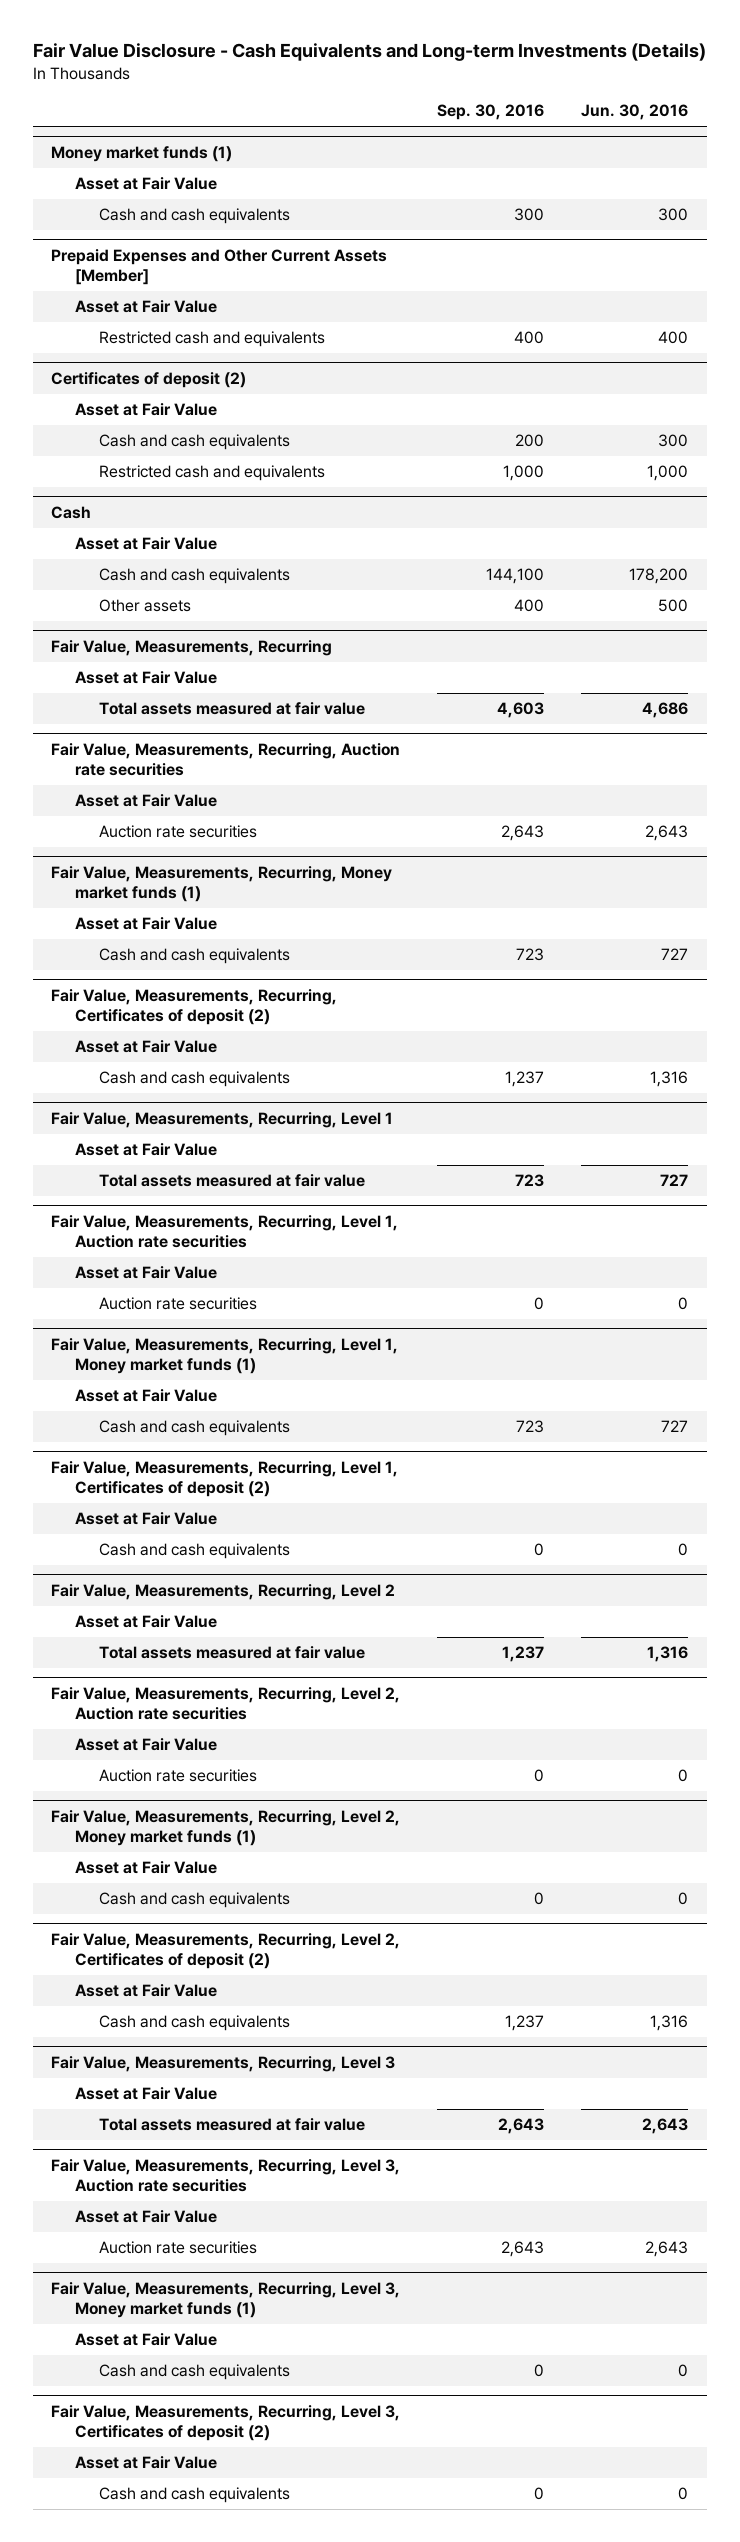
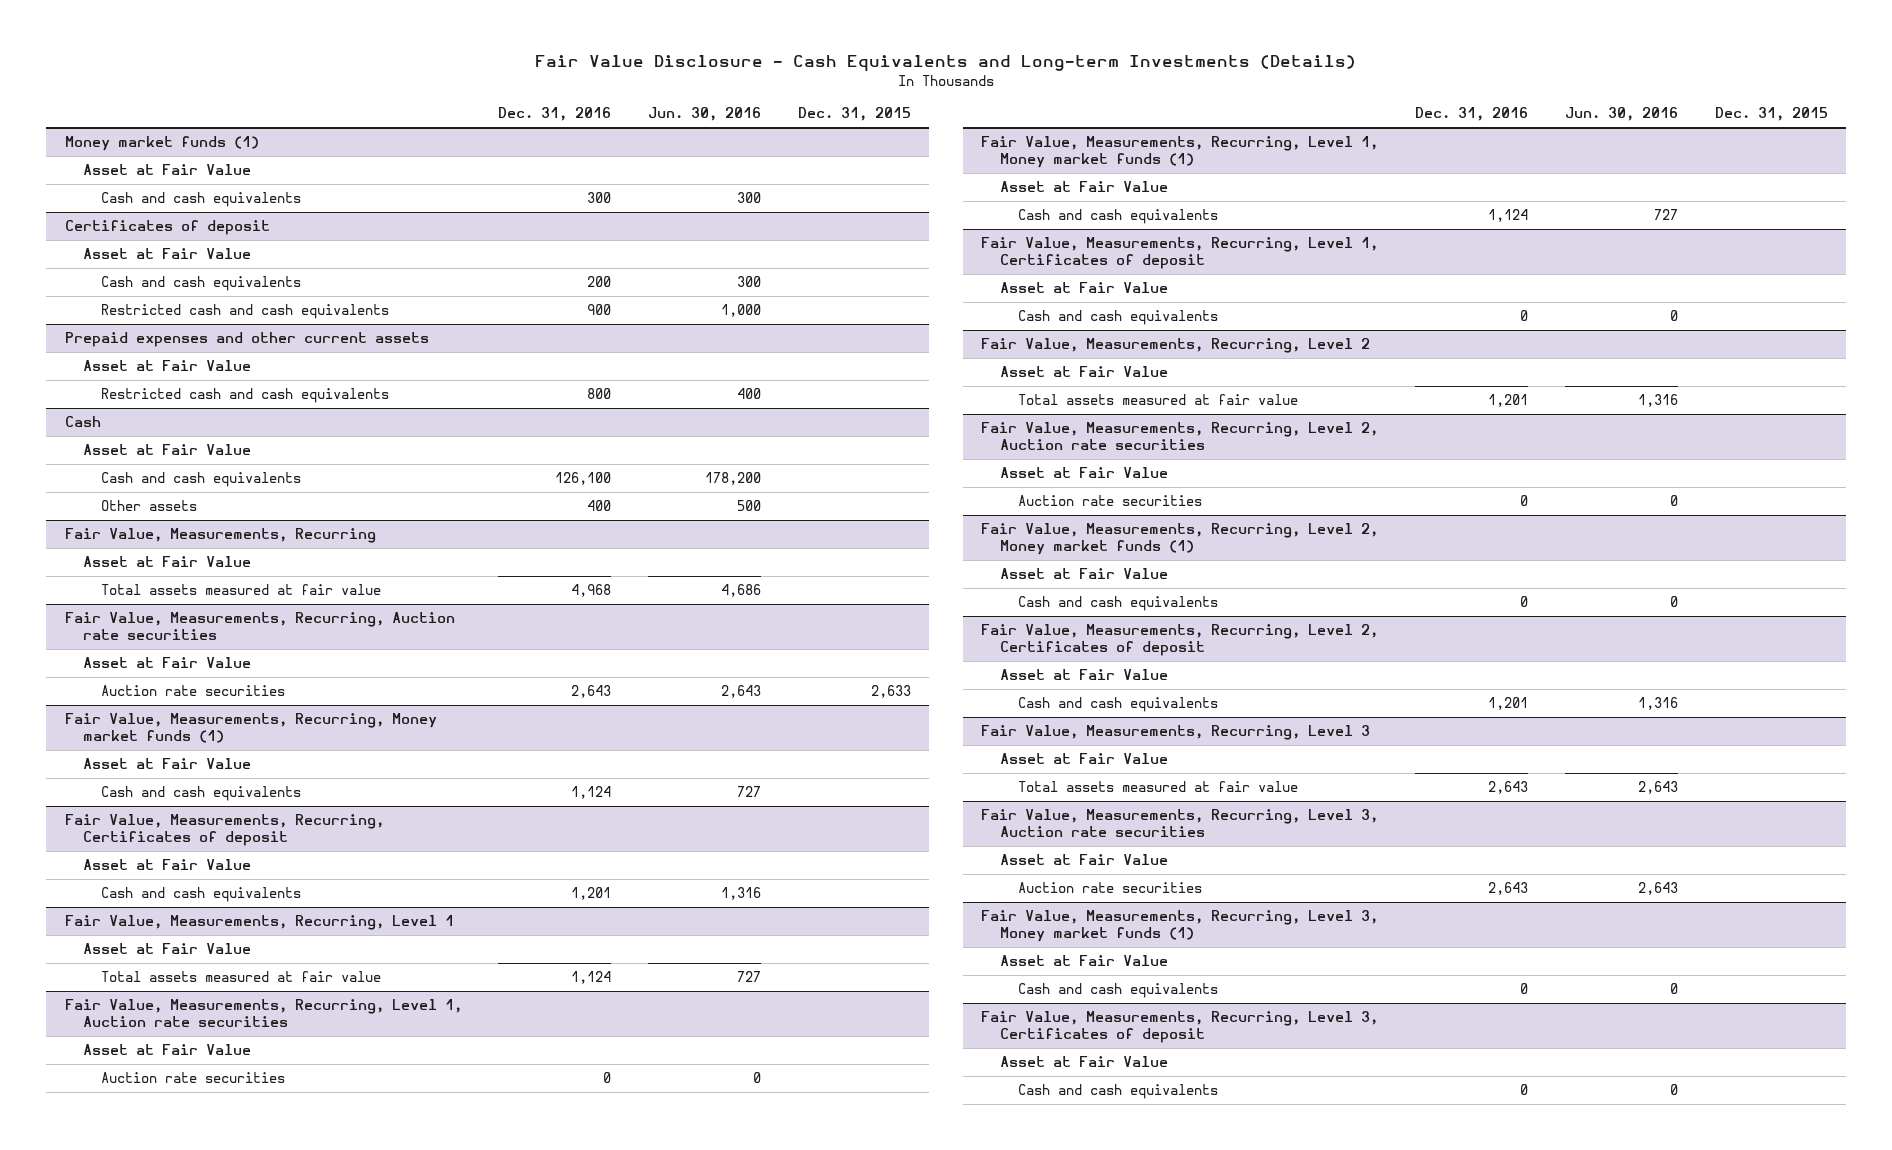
[437,104,545,121] Sep. 30, 2016 -> none
none -> [498,107,612,122] Dec. 31, 2016
none -> [797,107,911,122] Dec. 31, 2015
[51,249,388,285] Prepaid Expenses and Other Current Assets [Member] -> none
[75,300,218,314] Asset at Fair Value -> none
[98,331,325,348] Restricted cash and equivalents -> none
[51,372,247,389] Certificates of deposit (2) -> [64,220,270,236] Certificates of deposit
[98,465,325,482] Restricted cash and equivalents -> [101,304,390,320] Restricted cash and cash equivalents
none -> [64,332,429,348] Prepaid expenses and other current assets
none -> [82,360,251,372] Asset at Fair Value
none -> [101,388,390,404] Restricted cash and cash equivalents
[51,989,338,1025] Fair Value, Measurements, Recurring, Certificates of deposit (2) -> [64,814,384,847] Fair Value, Measurements, Recurring, Certificates of deposit
[51,1461,399,1497] Fair Value, Measurements, Recurring, Level 1, Certificates of deposit (2) -> [981,237,1379,270] Fair Value, Measurements, Recurring, Level 1, Certificates of deposit
[51,1933,401,1969] Fair Value, Measurements, Recurring, Level 2, Certificates of deposit (2) -> [981,624,1379,657] Fair Value, Measurements, Recurring, Level 2, Certificates of deposit
[51,2405,401,2441] Fair Value, Measurements, Recurring, Level 3, Certificates of deposit (2) -> [981,1011,1379,1044] Fair Value, Measurements, Recurring, Level 3, Certificates of deposit

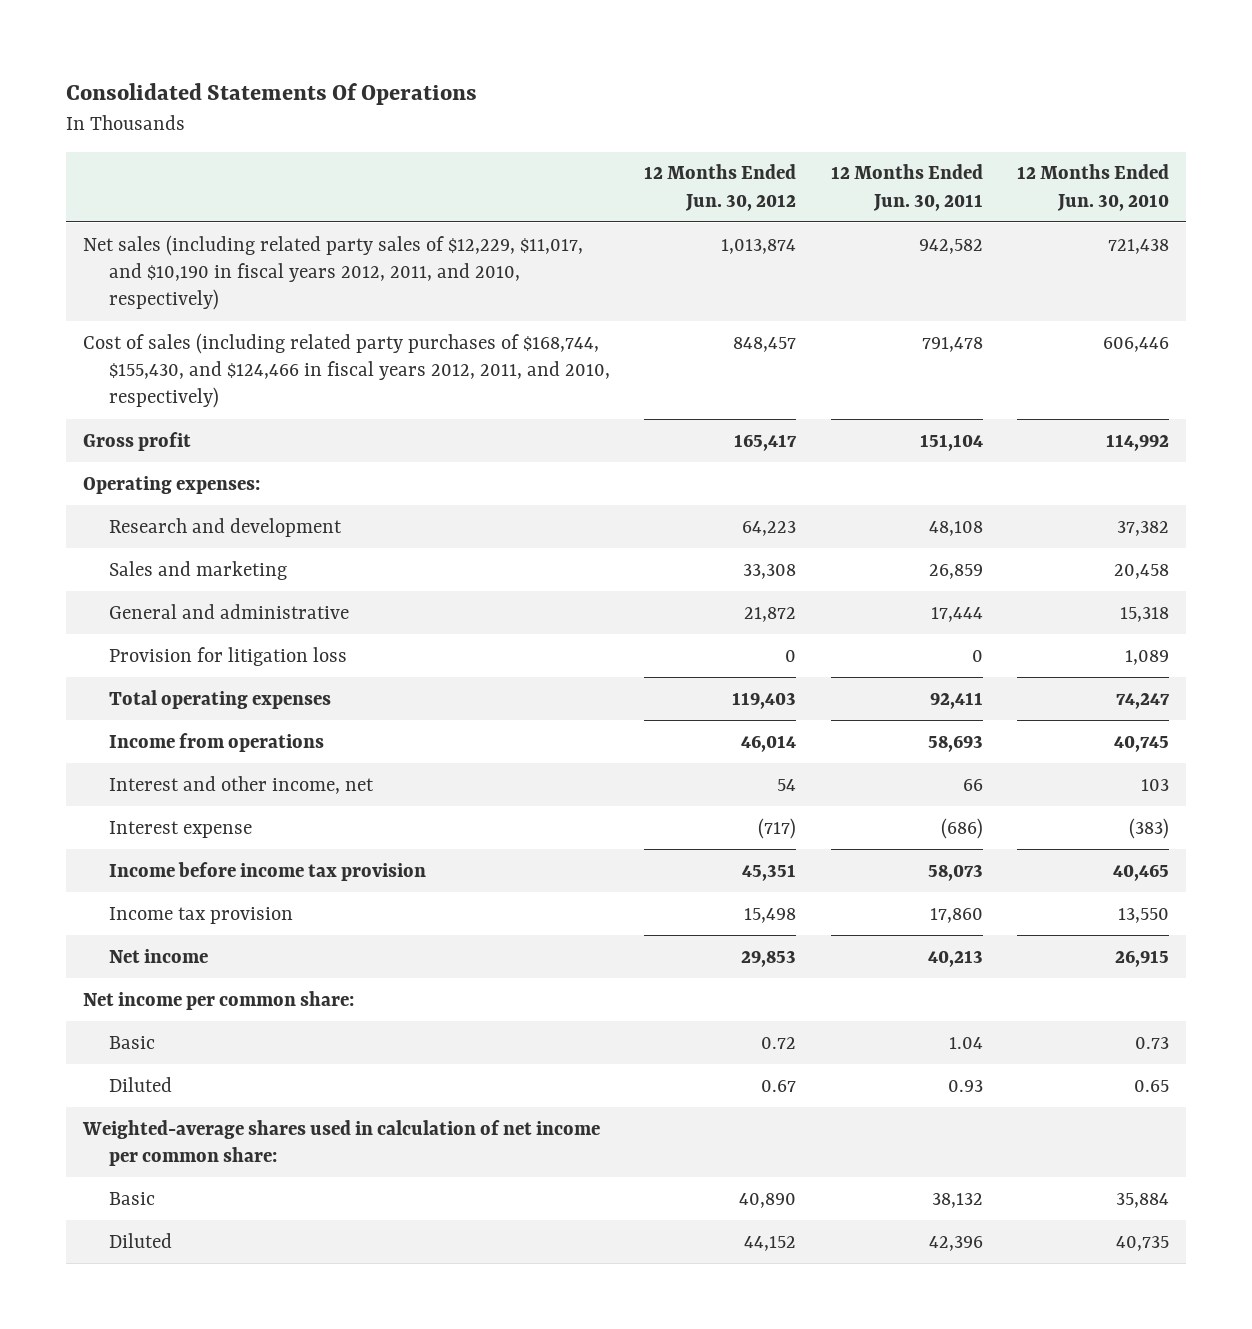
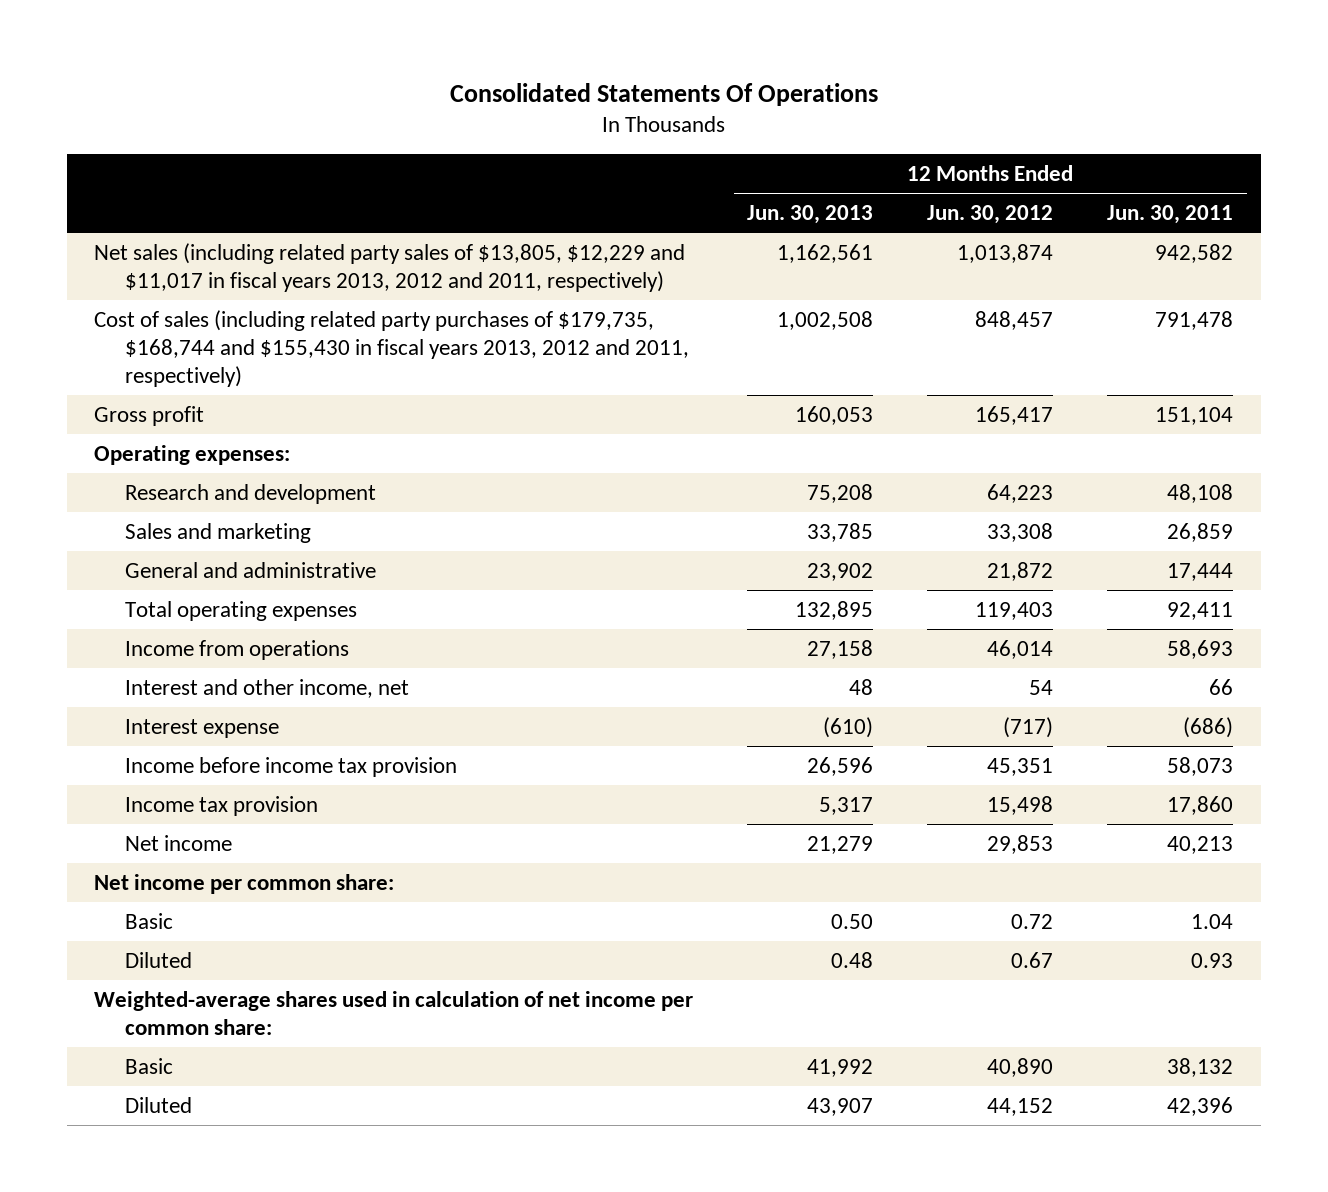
[1017,164,1170,211] 12 Months Ended Jun. 30, 2010 -> none
none -> [747,204,874,224] Jun. 30, 2013
[82,234,583,311] Net sales (including related party sales of $12,229, $11,017, and $10,190 in fiscal years 2012, 2011, and 2010, respectively) -> [94,242,686,292] Net sales (including related party sales of $13,805, $12,229 and $11,017 in fiscal years 2013, 2012 and 2011, respectively)
[82,332,610,409] Cost of sales (including related party purchases of $168,744, $155,430, and $124,466 in fiscal years 2012, 2011, and 2010, respectively) -> [94,309,690,387] Cost of sales (including related party purchases of $179,735, $168,744 and $155,430 in fiscal years 2013, 2012 and 2011, respectively)
[108,646,347,666] Provision for litigation loss -> none

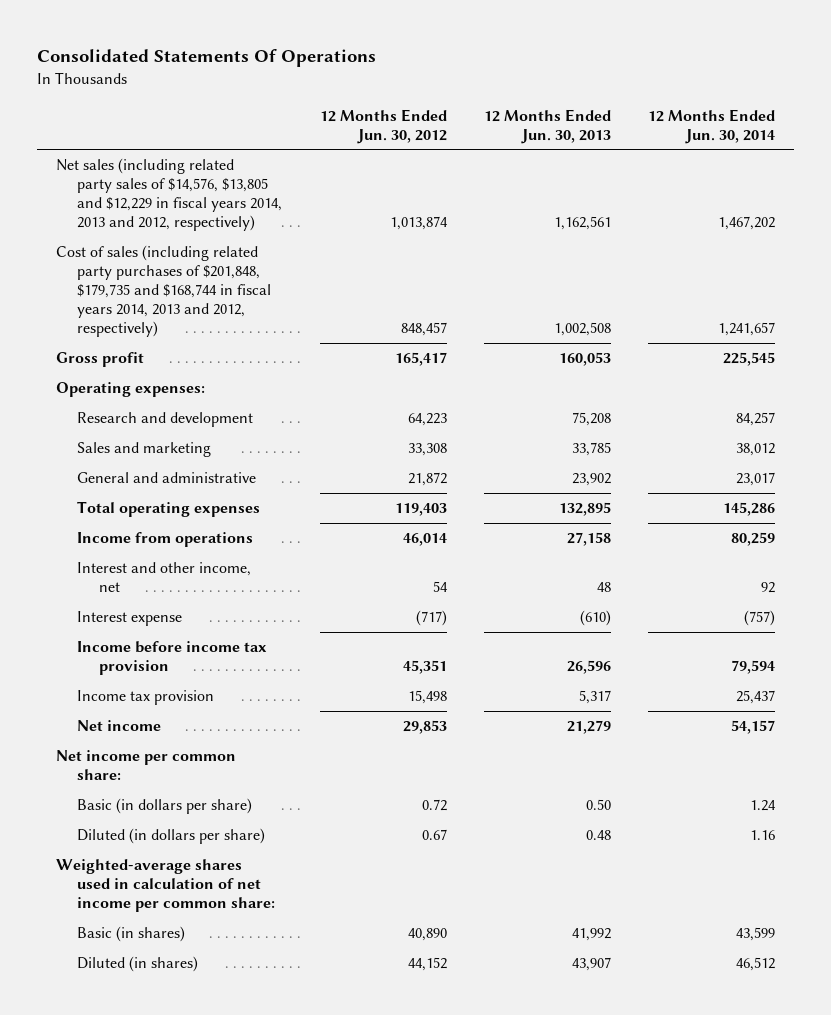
[1107,204,1234,224] Jun. 30, 2011 -> none
none -> [648,108,776,144] 12 Months Ended Jun. 30, 2014
[94,242,686,292] Net sales (including related party sales of $13,805, $12,229 and $11,017 in fiscal years 2013, 2012 and 2011, respectively) -> [55,158,283,232] Net sales (including related party sales of $14,576, $13,805 and $12,229 in fiscal years 2014, 2013 and 2012, respectively)
[94,309,690,387] Cost of sales (including related party purchases of $179,735, $168,744 and $155,430 in fiscal years 2013, 2012 and 2011, respectively) -> [55,245,272,338] Cost of sales (including related party purchases of $201,848, $179,735 and $168,744 in fiscal years 2014, 2013 and 2012, respectively)
[125,912,174,929] Basic -> [77,798,253,815] Basic (in dollars per share)
[125,951,193,968] Diluted -> [77,828,266,845] Diluted (in dollars per share)
[125,1057,174,1074] Basic -> [77,926,186,943] Basic (in shares)
[125,1096,193,1113] Diluted -> [77,956,199,973] Diluted (in shares)

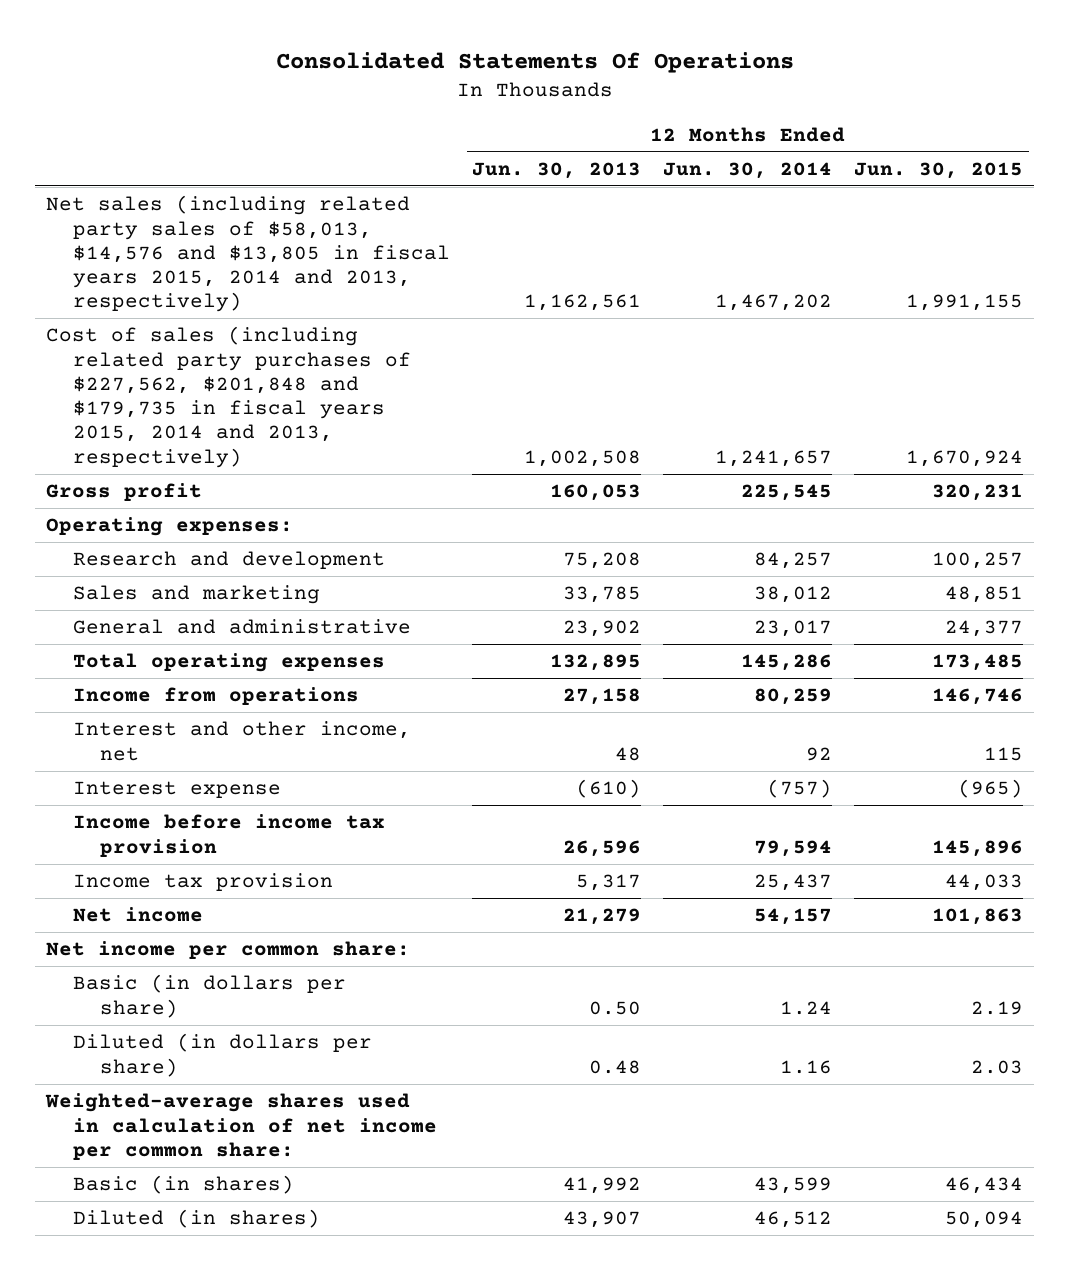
[319,108,447,144] 12 Months Ended Jun. 30, 2012 -> none
none -> [854,161,1024,179] Jun. 30, 2015
[55,158,283,232] Net sales (including related party sales of $14,576, $13,805 and $12,229 in fiscal years 2014, 2013 and 2012, respectively) -> [46,195,450,313] Net sales (including related party sales of $58,013, $14,576 and $13,805 in fiscal years 2015, 2014 and 2013, respectively)
[55,245,272,338] Cost of sales (including related party purchases of $201,848, $179,735 and $168,744 in fiscal years 2014, 2013 and 2012, respectively) -> [46,326,411,468] Cost of sales (including related party purchases of $227,562, $201,848 and $179,735 in fiscal years 2015, 2014 and 2013, respectively)

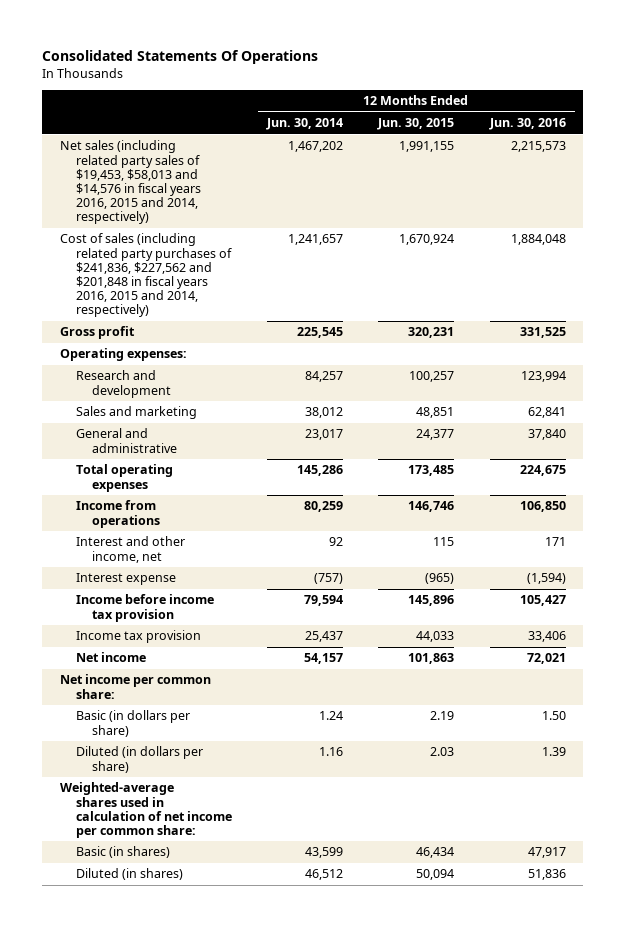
[472,161,642,179] Jun. 30, 2013 -> none
none -> [488,118,566,131] Jun. 30, 2016
[46,195,450,313] Net sales (including related party sales of $58,013, $14,576 and $13,805 in fiscal years 2015, 2014 and 2013, respectively) -> [59,140,201,224] Net sales (including related party sales of $19,453, $58,013 and $14,576 in fiscal years 2016, 2015 and 2014, respectively)
[46,326,411,468] Cost of sales (including related party purchases of $227,562, $201,848 and $179,735 in fiscal years 2015, 2014 and 2013, respectively) -> [59,233,232,317] Cost of sales (including related party purchases of $241,836, $227,562 and $201,848 in fiscal years 2016, 2015 and 2014, respectively)

